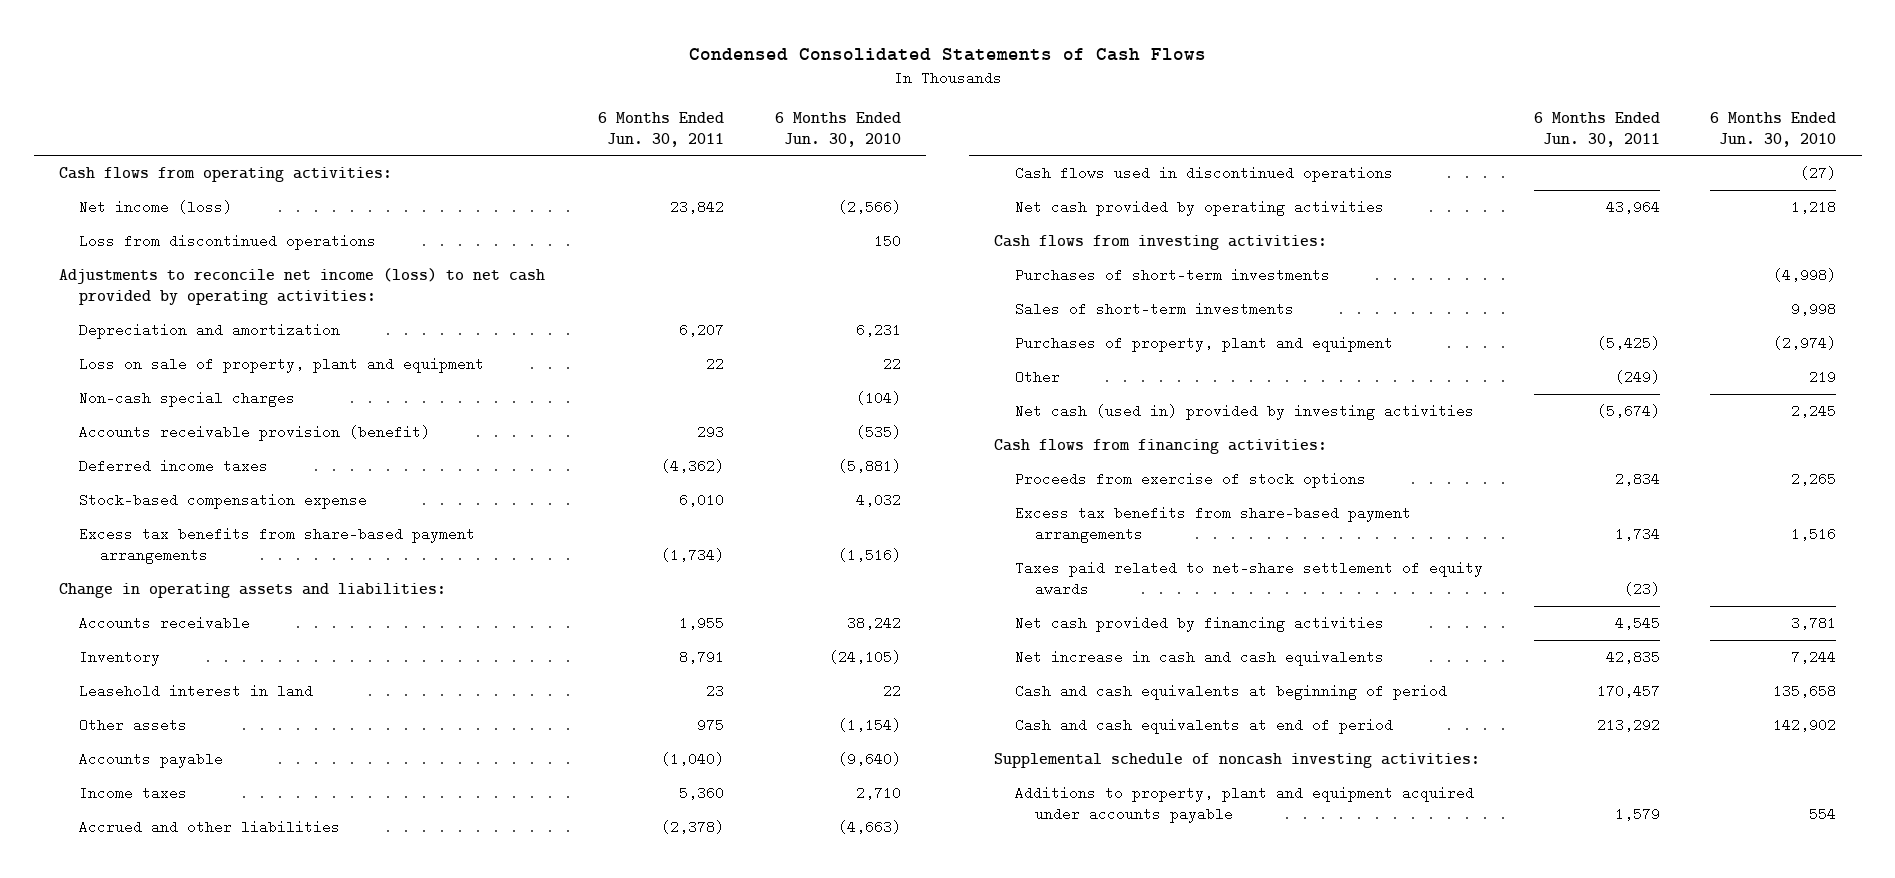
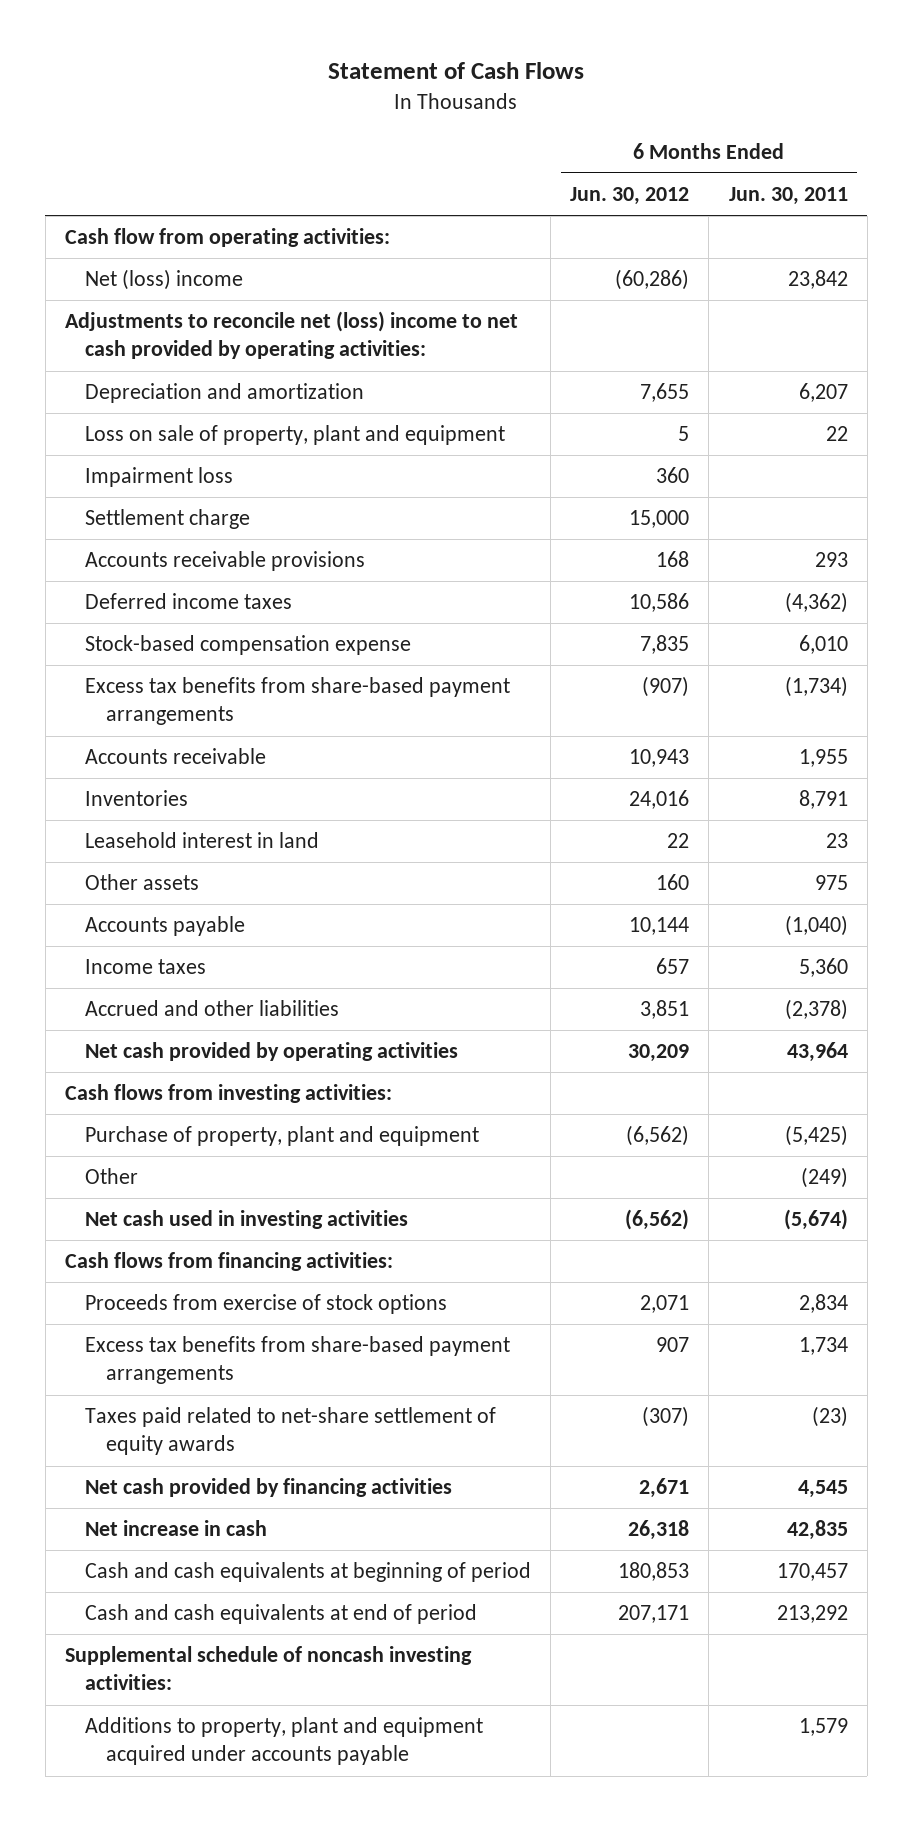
[688,48,1206,62] Condensed Consolidated Statements of Cash Flows -> [328,62,585,80] Statement of Cash Flows
[774,111,901,147] 6 Months Ended Jun. 30, 2010 -> none
none -> [570,187,690,206] Jun. 30, 2012
[79,234,377,251] Loss from discontinued operations -> none
[58,167,392,183] Cash flows from operating activities: -> [64,228,390,248] Cash flow from operating activities:
[79,200,233,215] Net income (loss) -> [85,269,244,291] Net (loss) income
[58,268,545,306] Adjustments to reconcile net income (loss) to net cash provided by operating activities: -> [64,311,518,360] Adjustments to reconcile net (loss) income to net cash provided by operating activities:
[79,391,296,408] Non-cash special charges -> none
none -> [85,467,234,488] Impairment loss
none -> [85,509,251,530] Settlement charge
[79,425,431,442] Accounts receivable provision (benefit) -> [85,551,366,572] Accounts receivable provisions
[58,583,446,599] Change in operating assets and liabilities: -> none
[79,650,161,667] Inventory -> [85,790,189,807] Inventories
[1014,166,1393,183] Cash flows used in discontinued operations -> none
[1014,268,1330,283] Purchases of short-term investments -> none
[1014,302,1294,317] Sales of short-term investments -> none
[1014,336,1393,353] Purchases of property, plant and equipment -> [85,1126,480,1147] Purchase of property, plant and equipment
[1014,404,1474,421] Net cash (used in) provided by investing activities -> [85,1210,409,1230] Net cash used in investing activities
[1014,650,1384,667] Net increase in cash and cash equivalents -> [85,1520,268,1537] Net increase in cash

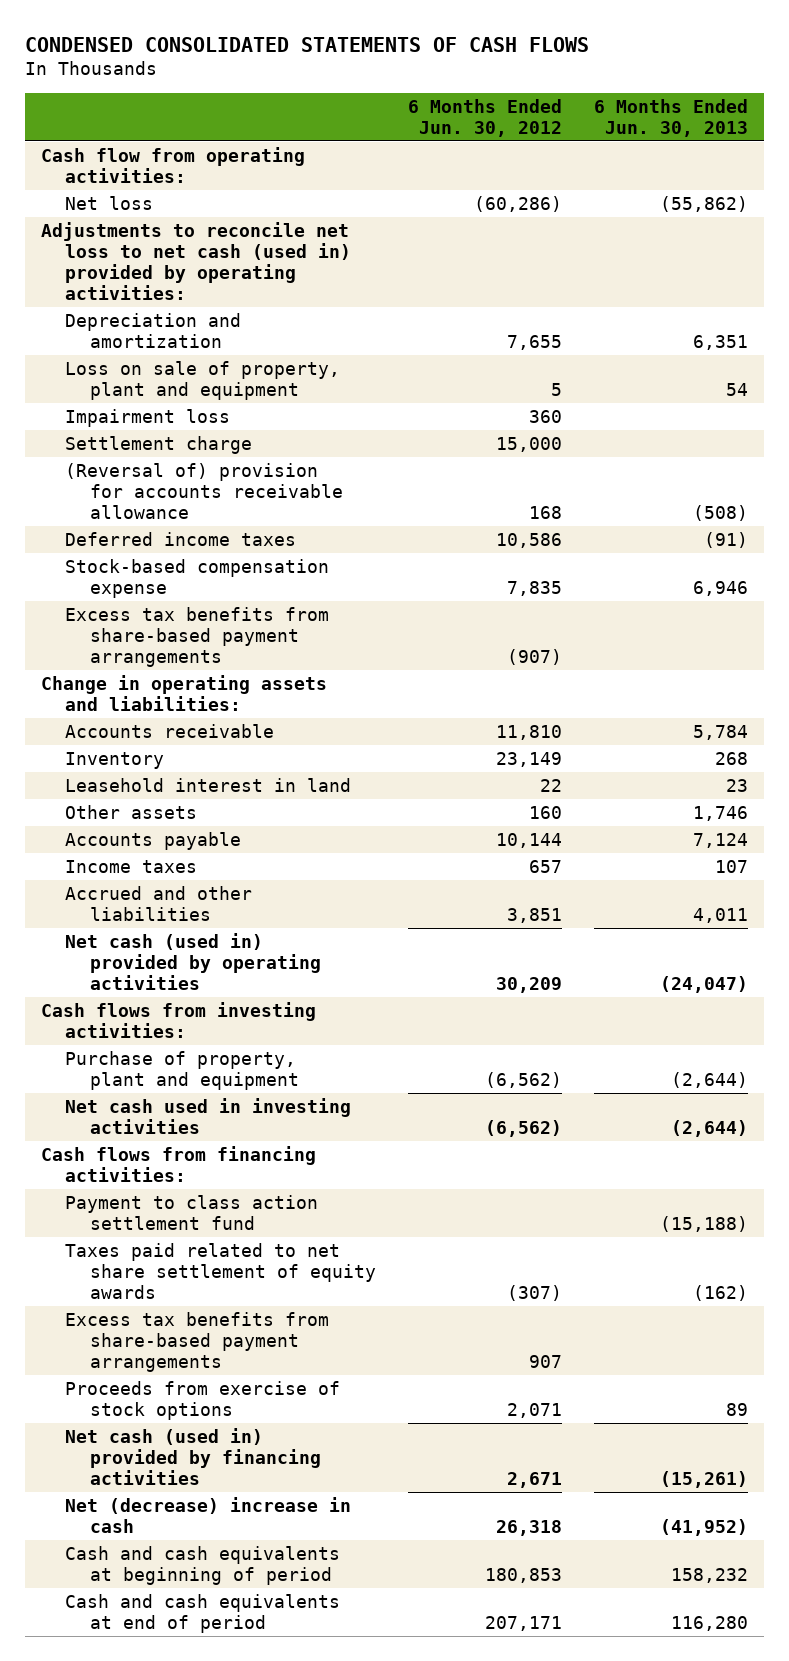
[328,62,585,80] Statement of Cash Flows -> [24,36,589,52] CONDENSED CONSOLIDATED STATEMENTS OF CASH FLOWS
[728,187,848,206] Jun. 30, 2011 -> none
none -> [594,98,749,137] 6 Months Ended Jun. 30, 2013
[85,269,244,291] Net (loss) income -> [65,195,154,210] Net loss
[64,311,518,360] Adjustments to reconcile net (loss) income to net cash provided by operating activities: -> [40,221,352,300] Adjustments to reconcile net loss to net cash (used in) provided by operating activities:
[85,551,366,572] Accounts receivable provisions -> [65,462,343,519] (Reversal of) provision for accounts receivable allowance
[85,790,189,807] Inventories -> none
none -> [40,674,327,711] Change in operating assets and liabilities:
[629,749,690,768] 10,943 -> [495,724,562,740] 11,810
none -> [65,751,165,769] Inventory
[85,1042,459,1062] Net cash provided by operating activities -> [65,932,321,990] Net cash (used in) provided by operating activities
[85,1168,139,1185] Other -> none
none -> [65,1194,319,1230] Payment to class action settlement fund
none -> [65,1242,376,1299] Taxes paid related to net share settlement of equity awards
[85,1407,497,1456] Taxes paid related to net-share settlement of equity awards -> none
[85,1294,448,1315] Proceeds from exercise of stock options -> [65,1380,341,1420] Proceeds from exercise of stock options
[85,1478,453,1498] Net cash provided by financing activities -> [65,1427,321,1485] Net cash (used in) provided by financing activities
[85,1520,268,1537] Net increase in cash -> [65,1496,352,1533] Net (decrease) increase in cash
[64,1646,472,1691] Supplemental schedule of noncash investing activities: -> none
[85,1717,484,1766] Additions to property, plant and equipment acquired under accounts payable -> none

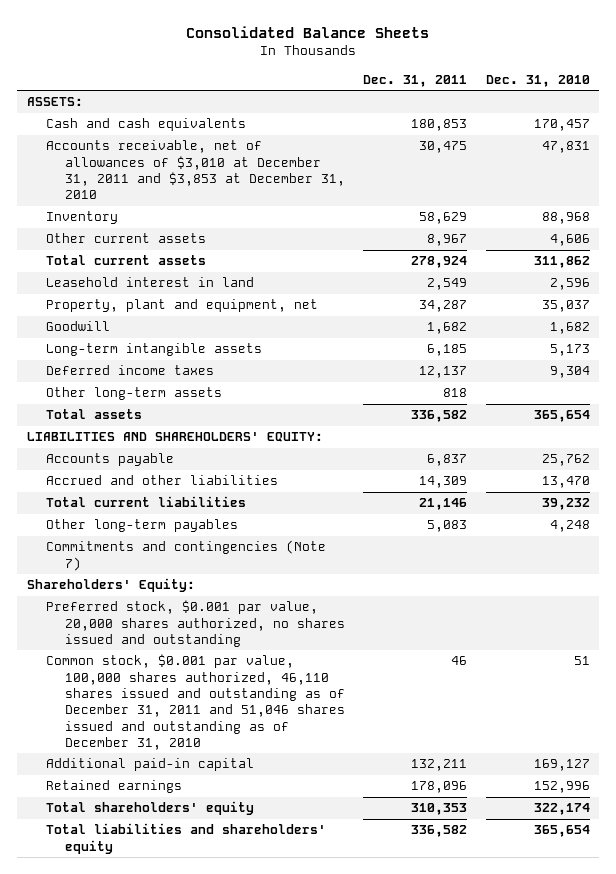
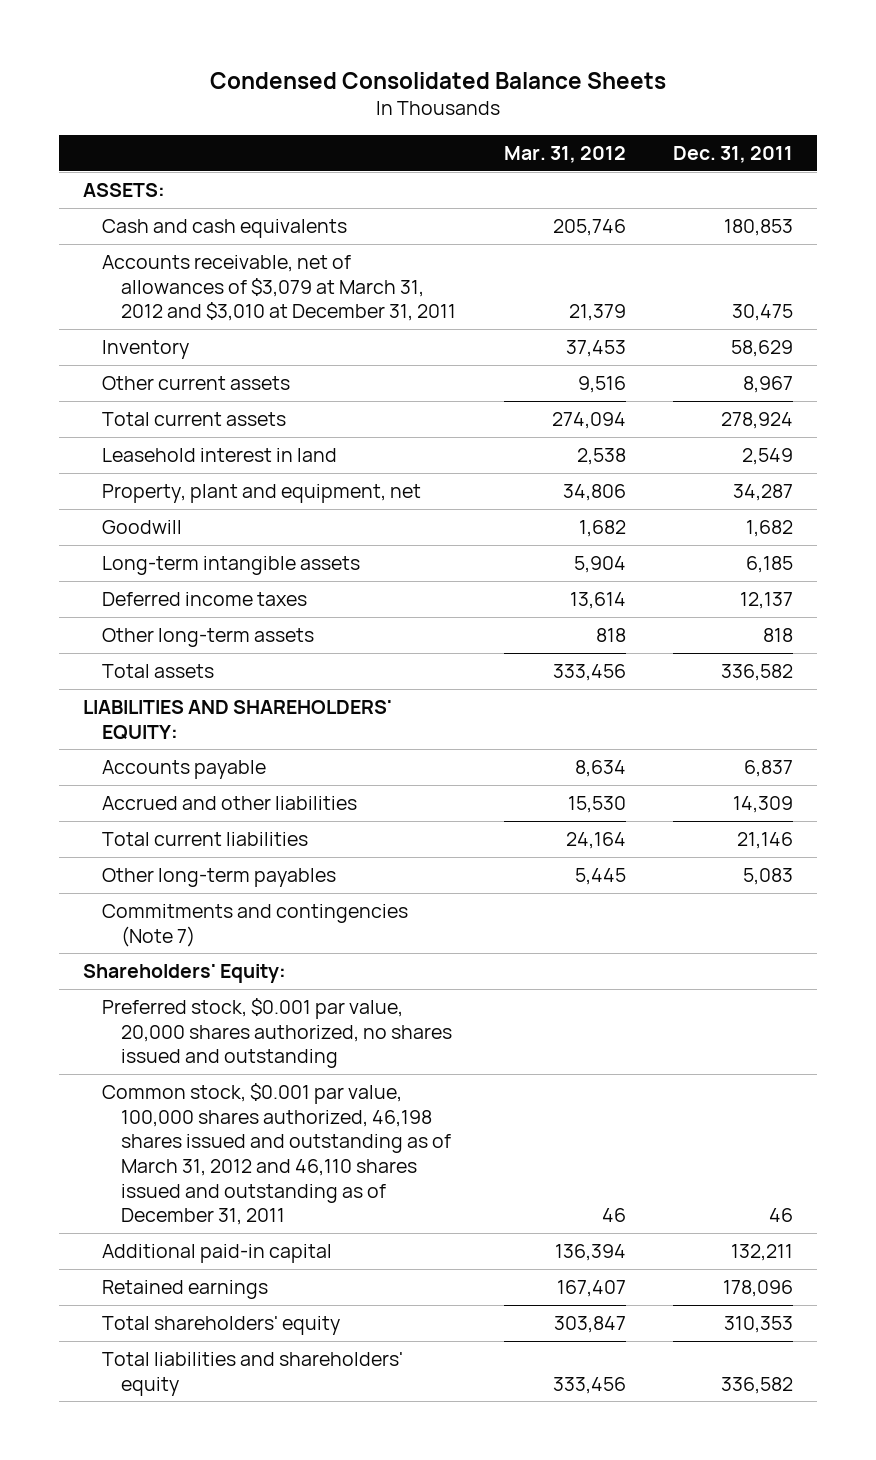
[186,25,430,38] Consolidated Balance Sheets -> [209,72,666,90] Condensed Consolidated Balance Sheets
[485,75,590,88] Dec. 31, 2010 -> none
none -> [503,145,626,163] Mar. 31, 2012
[45,140,346,200] Accounts receivable, net of allowances of $3,010 at December 31, 2011 and $3,853 at December 31, 2010 -> [101,254,457,322] Accounts receivable, net of allowances of $3,079 at March 31, 2012 and $3,010 at December 31, 2011
[45,654,346,750] Common stock, $0.001 par value, 100,000 shares authorized, 46,110 shares issued and outstanding as of December 31, 2011 and 51,046 shares issued and outstanding as of December 31, 2010 -> [101,1082,452,1226] Common stock, $0.001 par value, 100,000 shares authorized, 46,198 shares issued and outstanding as of March 31, 2012 and 46,110 shares issued and outstanding as of December 31, 2011

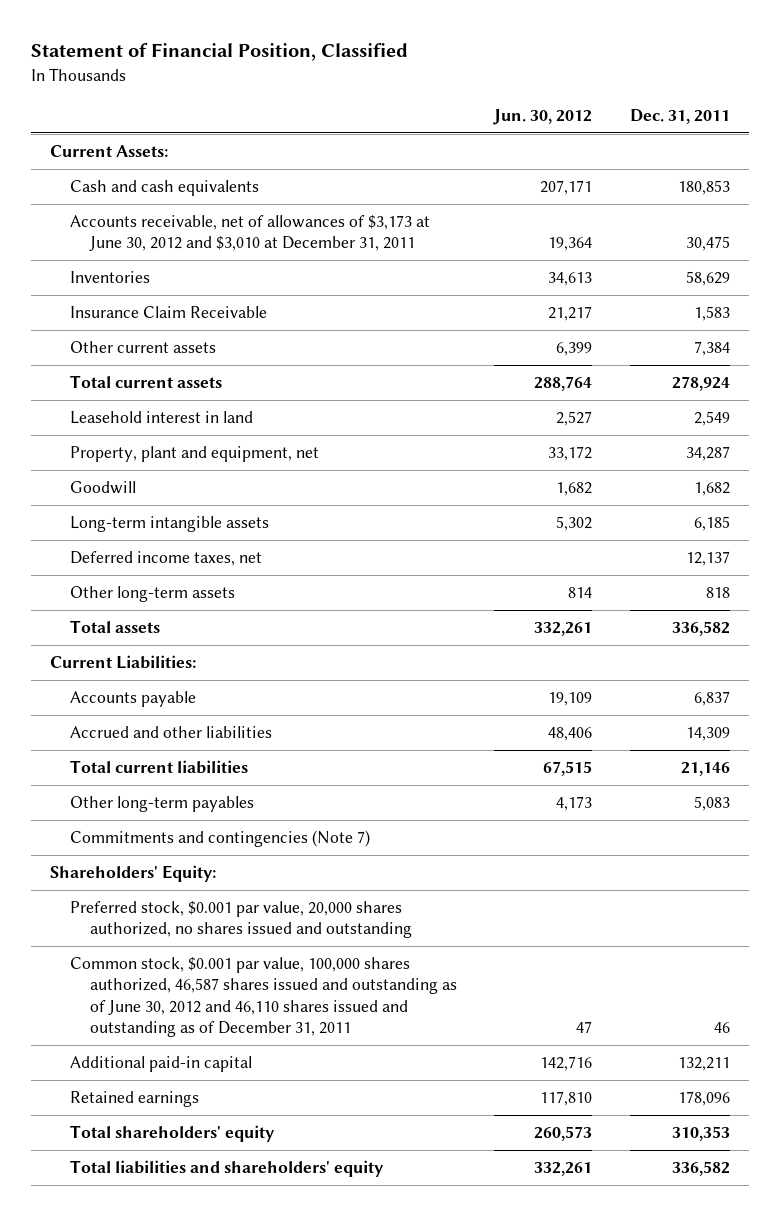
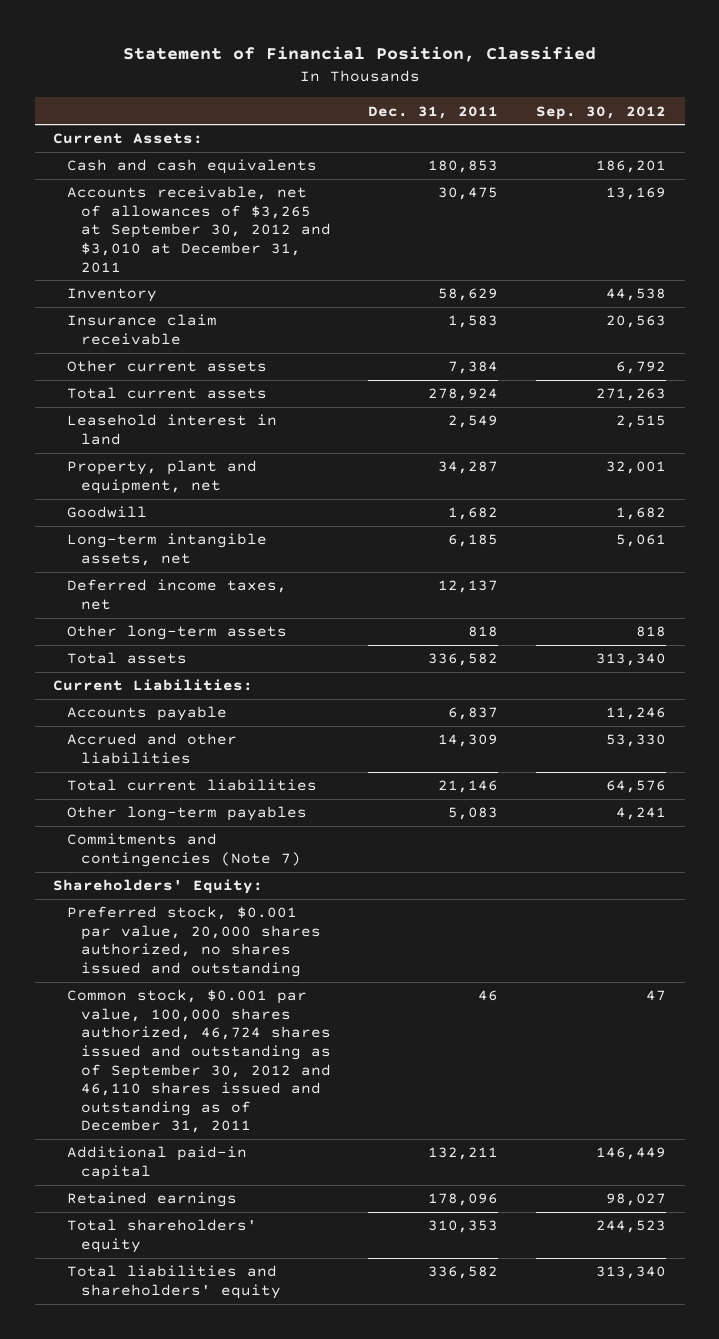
[493,109,593,126] Jun. 30, 2012 -> none
none -> [535,105,666,120] Sep. 30, 2012
[69,215,430,252] Accounts receivable, net of allowances of $3,173 at June 30, 2012 and $3,010 at December 31, 2011 -> [66,186,331,273] Accounts receivable, net of allowances of $3,265 at September 30, 2012 and $3,010 at December 31, 2011
[69,271,150,284] Inventories -> [66,288,157,303] Inventory
[69,306,267,319] Insurance Claim Receivable -> [66,314,217,345] Insurance claim receivable
[69,516,269,533] Long-term intangible assets -> [66,533,267,566] Long-term intangible assets, net
[69,957,457,1038] Common stock, $0.001 par value, 100,000 shares authorized, 46,587 shares issued and outstanding as of June 30, 2012 and 46,110 shares issued and outstanding as of December 31, 2011 -> [66,989,331,1134] Common stock, $0.001 par value, 100,000 shares authorized, 46,724 shares issued and outstanding as of September 30, 2012 and 46,110 shares issued and outstanding as of December 31, 2011

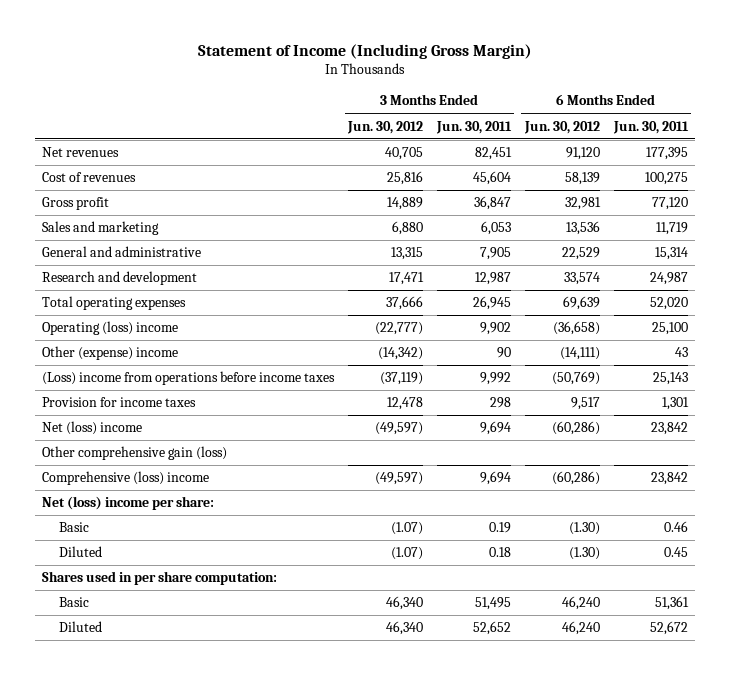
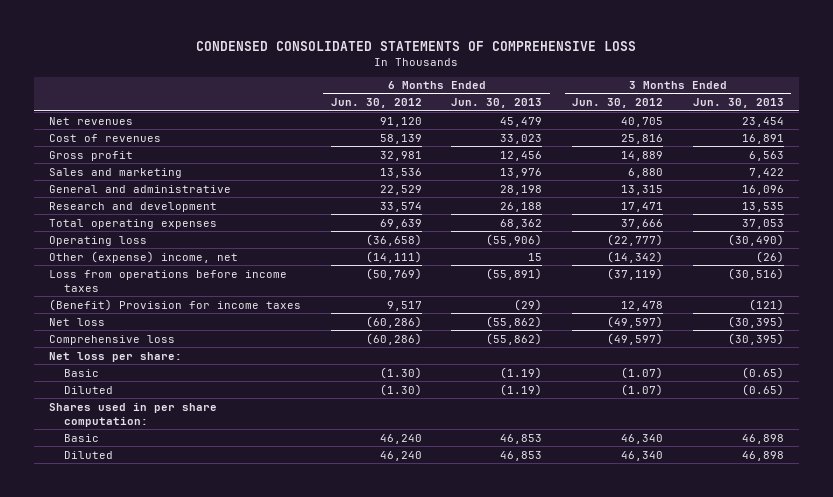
[197,44,532,60] Statement of Income (Including Gross Margin) -> [196,41,637,52] CONDENSED CONSOLIDATED STATEMENTS OF COMPREHENSIVE LOSS
[435,120,512,134] Jun. 30, 2011 -> none
[612,120,689,134] Jun. 30, 2011 -> none
none -> [451,98,543,109] Jun. 30, 2013
none -> [693,98,785,109] Jun. 30, 2013
[42,446,228,461] Other comprehensive gain (loss) -> none
[42,321,179,336] Operating (loss) income -> [48,235,147,246] Operating loss
[42,346,179,361] Other (expense) income -> [48,250,238,263] Other (expense) income, net
[42,371,336,386] (Loss) income from operations before income taxes -> [48,269,287,292] Loss from operations before income taxes
[42,397,197,408] Provision for income taxes -> [48,298,301,311] (Benefit) Provision for income taxes
[42,421,143,436] Net (loss) income -> [48,317,105,326] Net loss
[42,471,210,486] Comprehensive (loss) income -> [48,334,175,345] Comprehensive loss
[42,496,215,511] Net (loss) income per share: -> [48,351,182,362] Net loss per share:

